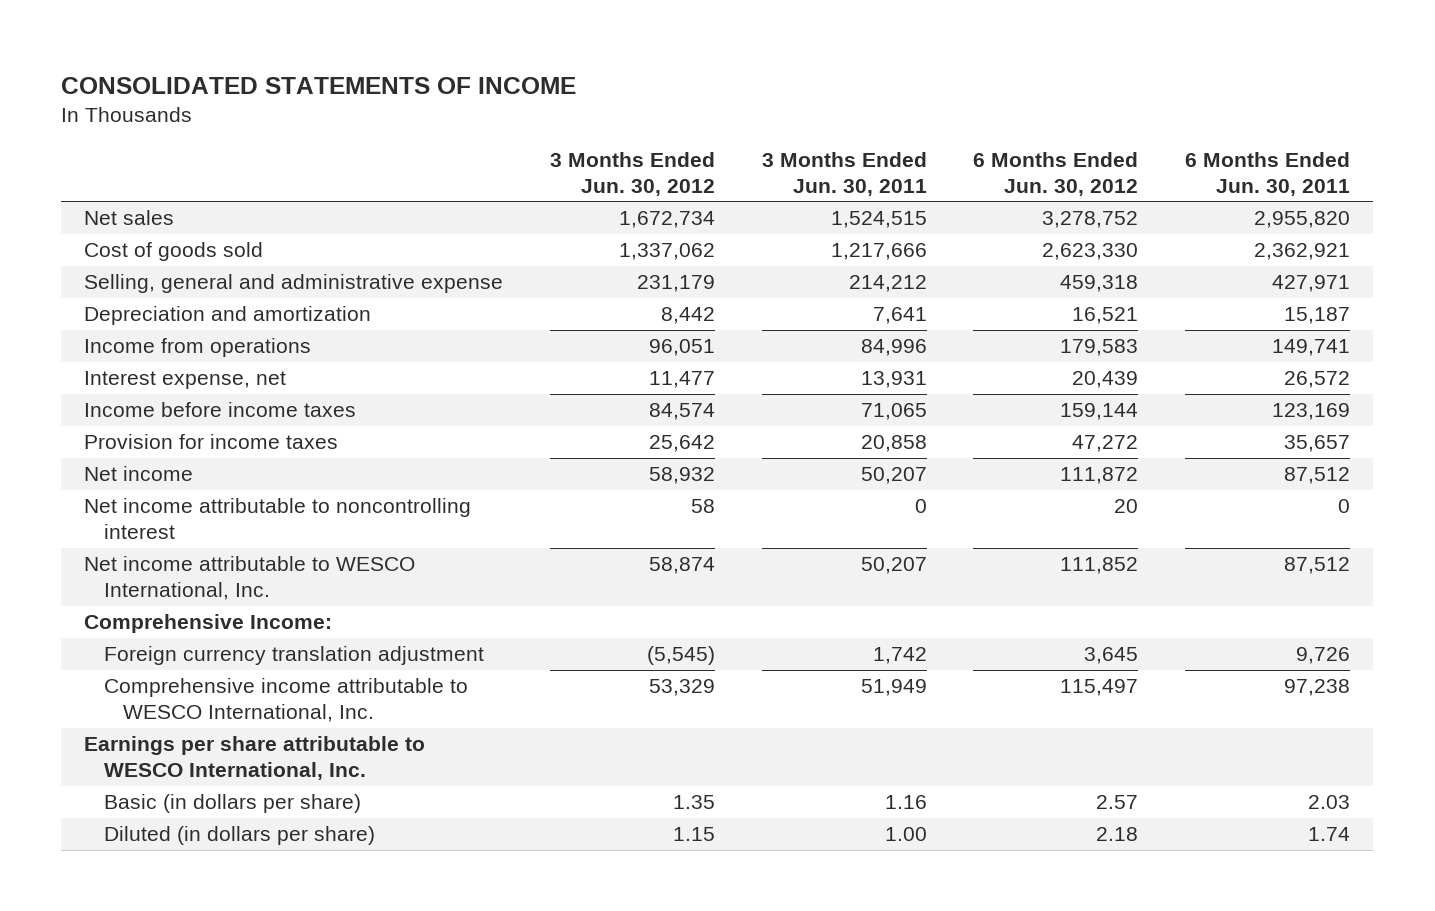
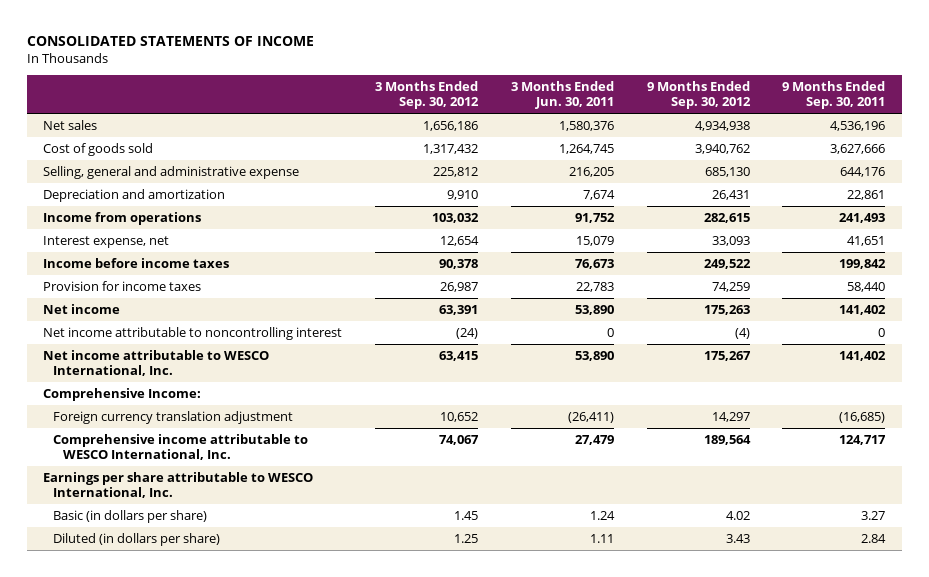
[550,151,716,196] 3 Months Ended Jun. 30, 2012 -> none
[973,151,1139,196] 6 Months Ended Jun. 30, 2012 -> none
[1185,151,1351,196] 6 Months Ended Jun. 30, 2011 -> none
none -> [375,80,480,110] 3 Months Ended Sep. 30, 2012
none -> [646,80,751,110] 9 Months Ended Sep. 30, 2012
none -> [782,80,886,110] 9 Months Ended Sep. 30, 2011
[830,211,927,229] 1,524,515 -> [558,120,614,131] 1,580,376
[830,243,927,261] 1,217,666 -> [558,143,614,154] 1,264,745
[848,275,927,293] 214,212 -> [568,166,614,177] 216,205
[872,307,927,325] 7,641 -> [582,189,615,200] 7,674
[860,339,927,357] 84,996 -> [574,212,615,223] 91,752
[860,371,927,389] 13,931 -> [575,235,614,246] 15,079
[860,403,927,421] 71,065 -> [574,258,614,269] 76,673
[860,435,927,453] 20,858 -> [575,281,614,292] 22,783
[860,467,927,485] 50,207 -> [574,304,614,315] 53,890
[860,557,927,575] 50,207 -> [574,350,614,361] 53,890
[872,647,927,665] 1,742 -> [567,411,614,423] (26,411)
[860,679,927,697] 51,949 -> [574,434,614,445] 27,479
[884,795,927,810] 1.16 -> [589,510,615,520] 1.24
[884,827,927,842] 1.00 -> [589,533,614,543] 1.11

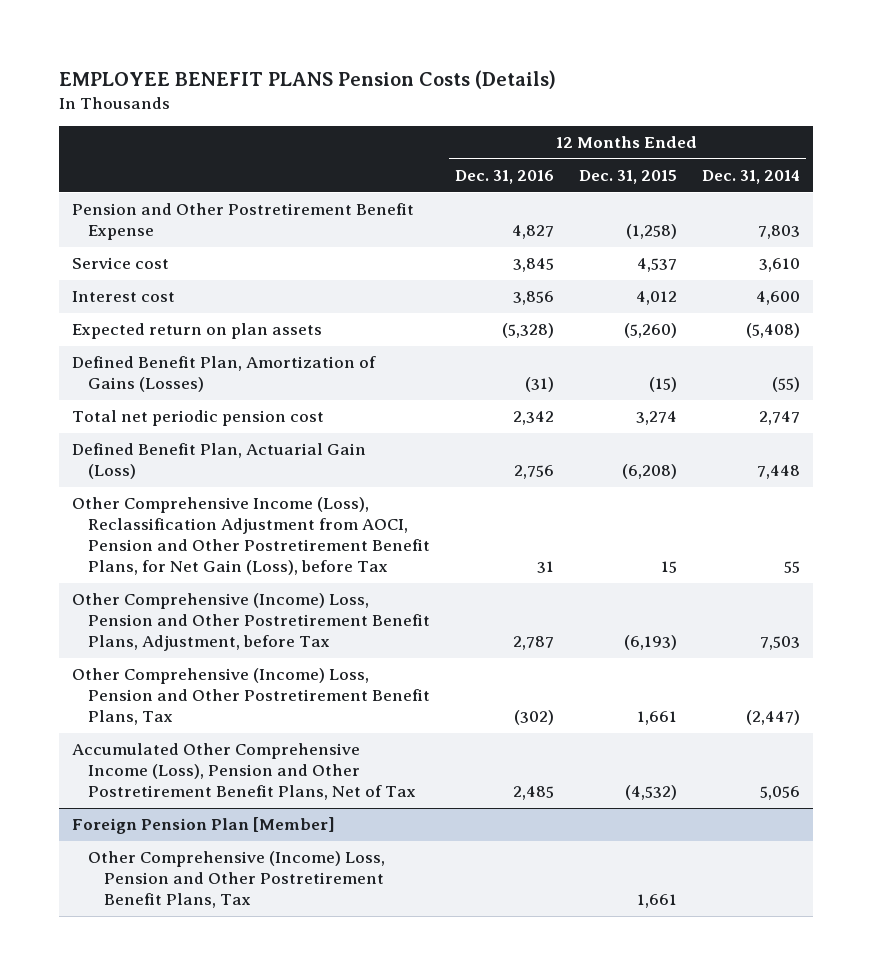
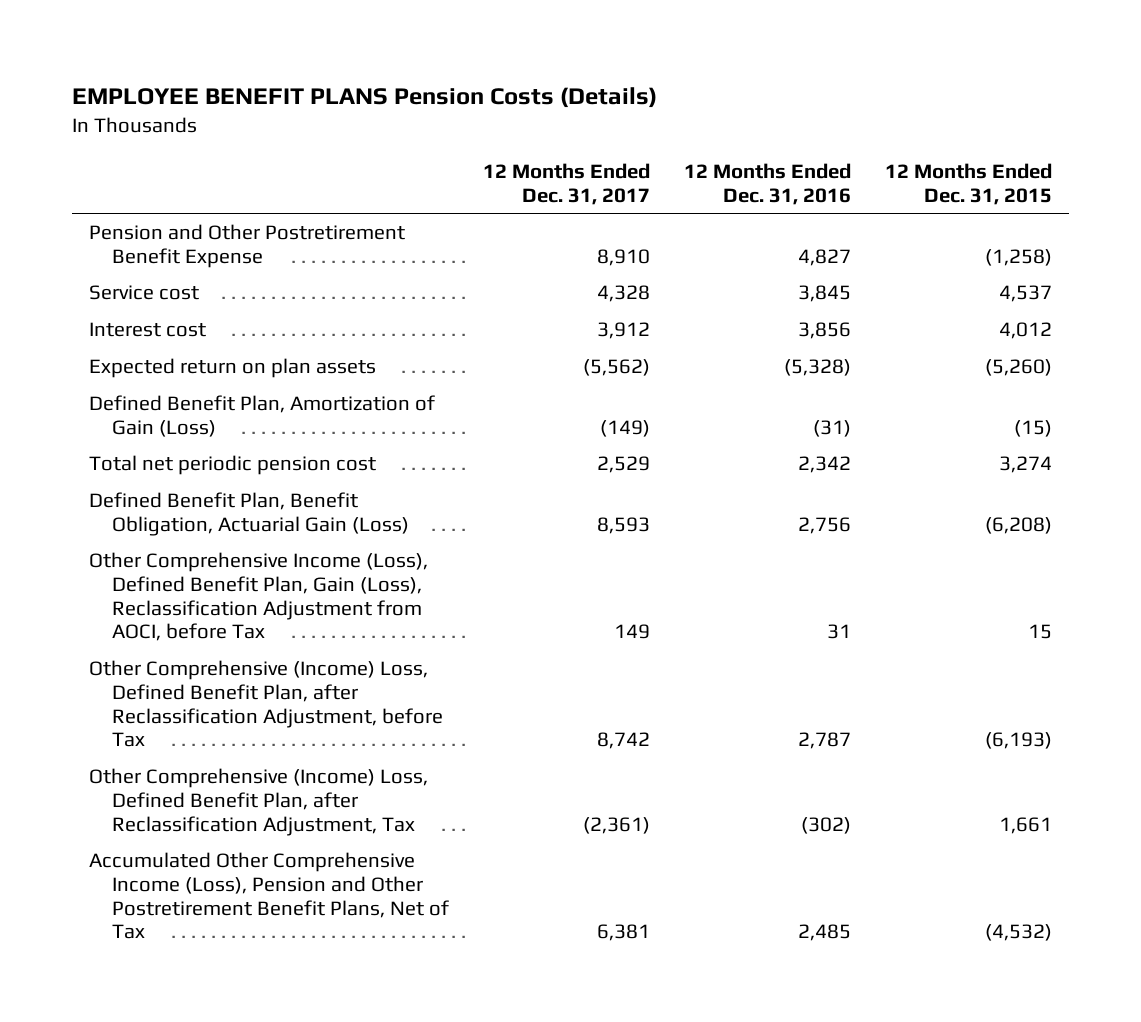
[702,170,801,185] Dec. 31, 2014 -> none
none -> [483,162,651,205] 12 Months Ended Dec. 31, 2017
[71,356,376,393] Defined Benefit Plan, Amortization of Gains (Losses) -> [89,394,436,437] Defined Benefit Plan, Amortization of Gain (Loss)
[71,443,366,480] Defined Benefit Plan, Actuarial Gain (Loss) -> [89,491,410,536] Defined Benefit Plan, Benefit Obligation, Actuarial Gain (Loss)
[71,497,430,576] Other Comprehensive Income (Loss), Reclassification Adjustment from AOCI, Pension and Other Postretirement Benefit Plans, for Net Gain (Loss), before Tax -> [89,551,429,642] Other Comprehensive Income (Loss), Defined Benefit Plan, Gain (Loss), Reclassification Adjustment from AOCI, before Tax
[71,593,430,652] Other Comprehensive (Income) Loss, Pension and Other Postretirement Benefit Plans, Adjustment, before Tax -> [89,659,444,748] Other Comprehensive (Income) Loss, Defined Benefit Plan, after Reclassification Adjustment, before Tax
[71,668,430,726] Other Comprehensive (Income) Loss, Pension and Other Postretirement Benefit Plans, Tax -> [89,767,429,836] Other Comprehensive (Income) Loss, Defined Benefit Plan, after Reclassification Adjustment, Tax
[71,817,335,835] Foreign Pension Plan [Member] -> none
[87,851,385,909] Other Comprehensive (Income) Loss, Pension and Other Postretirement Benefit Plans, Tax -> none

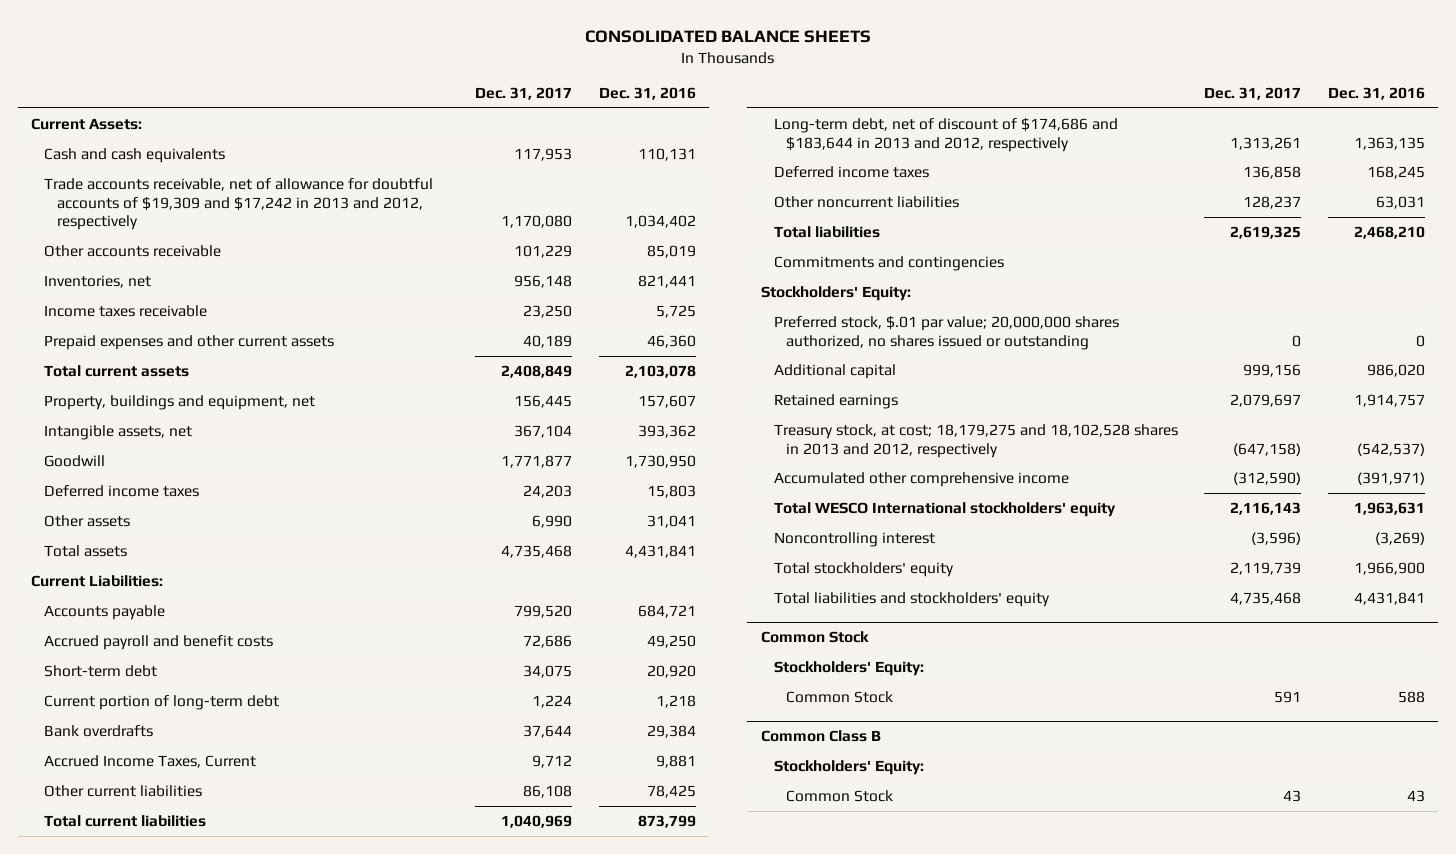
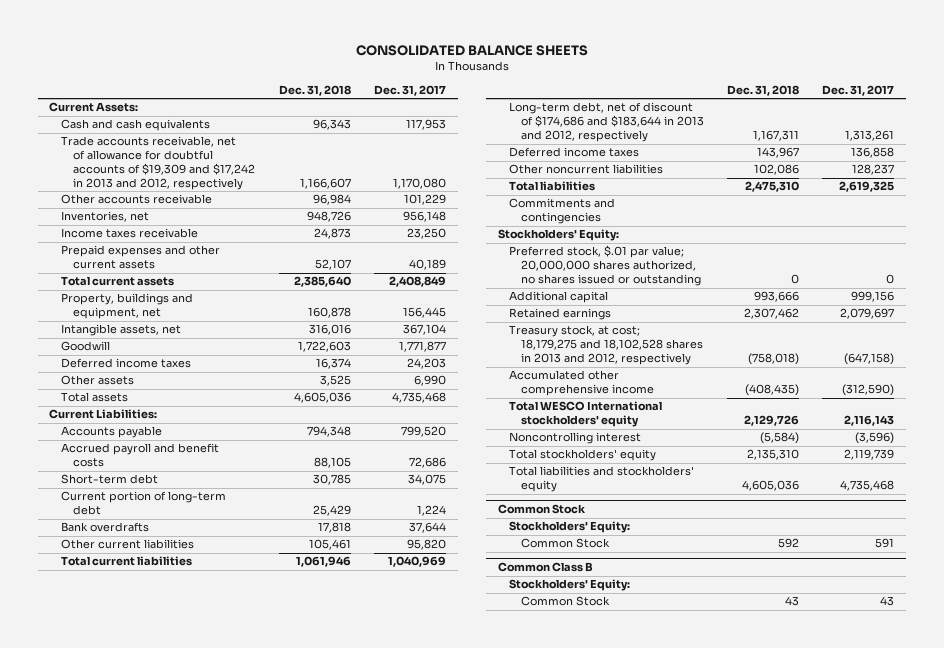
[598,86,696,100] Dec. 31, 2016 -> none
none -> [278,85,351,97] Dec. 31, 2018
[44,754,257,768] Accrued Income Taxes, Current -> none
[522,784,572,798] 86,108 -> [407,539,447,551] 95,820

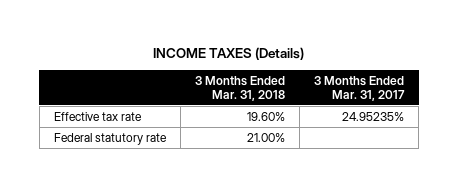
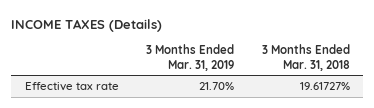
[314,75,406,101] 3 Months Ended Mar. 31, 2017 -> none
none -> [146,44,235,72] 3 Months Ended Mar. 31, 2019
[53,132,167,145] Federal statutory rate -> none
[247,111,286,121] 19.60% -> [299,82,350,91] 19.61727%

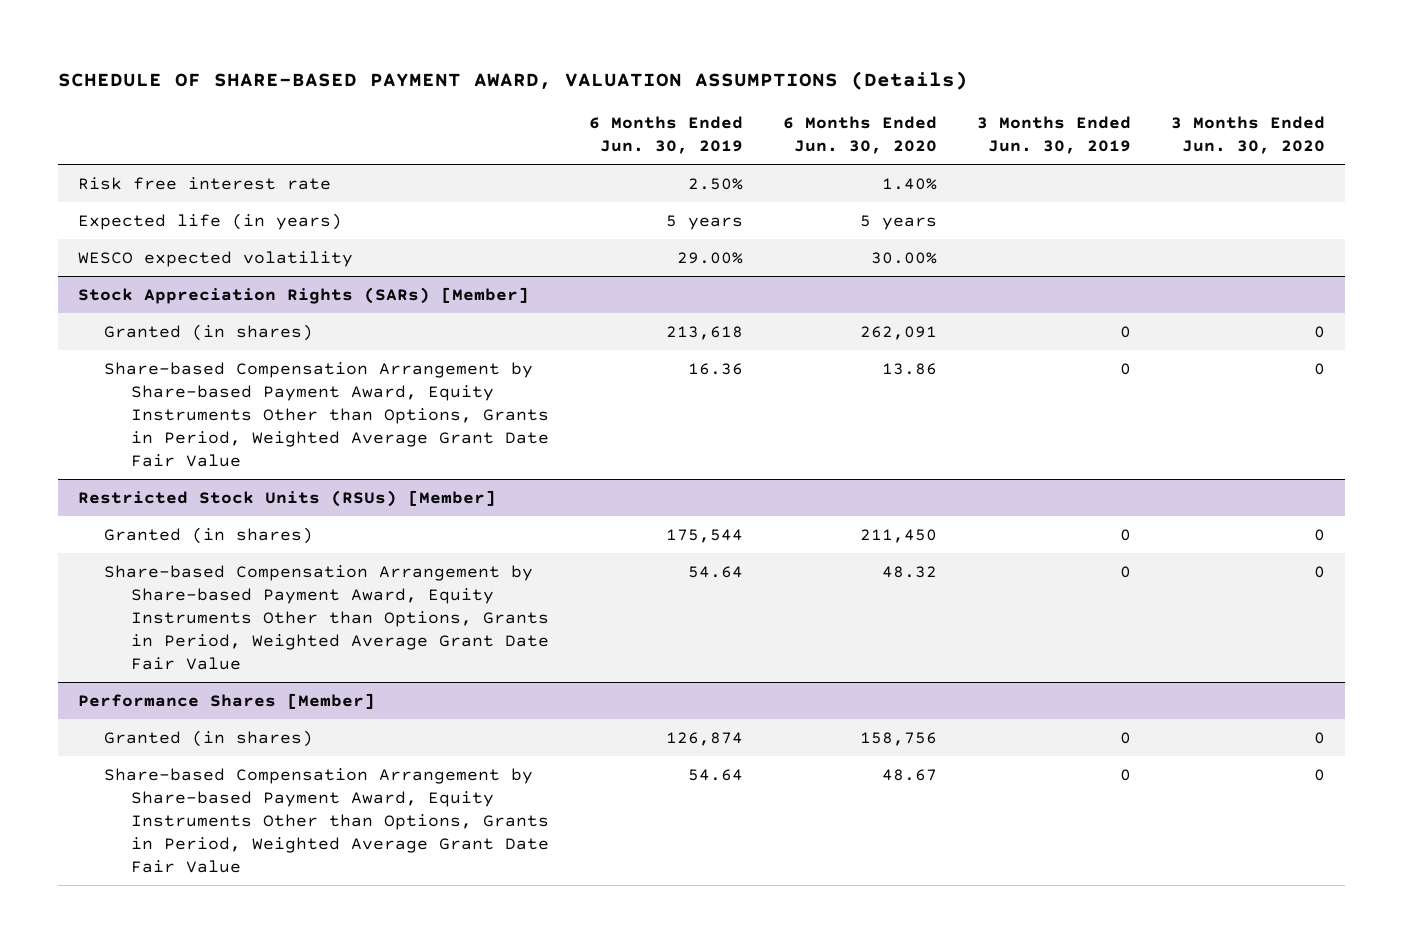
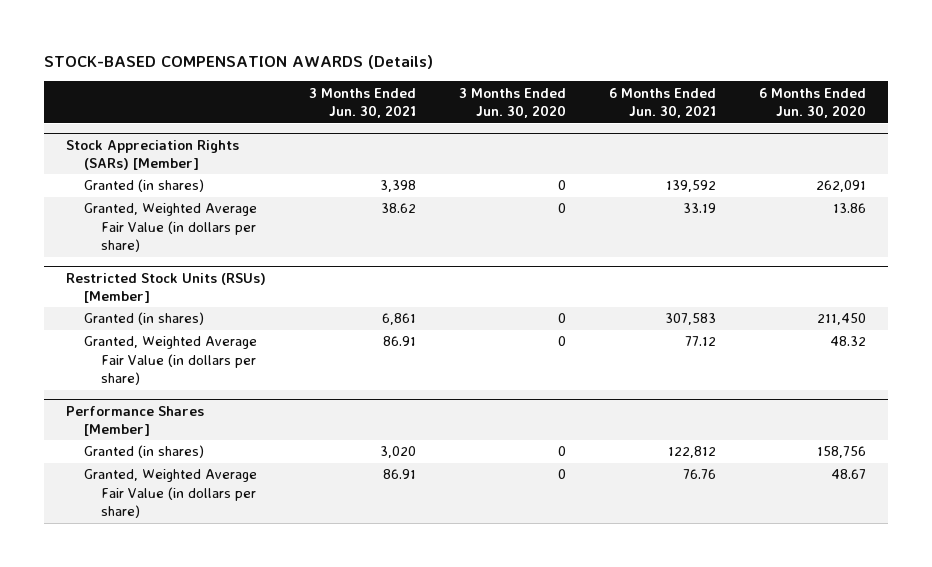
[58,71,969,91] SCHEDULE OF SHARE-BASED PAYMENT AWARD, VALUATION ASSUMPTIONS (Details) -> [44,54,434,69] STOCK-BASED COMPENSATION AWARDS (Details)
[588,116,743,155] 6 Months Ended Jun. 30, 2019 -> none
[976,116,1131,155] 3 Months Ended Jun. 30, 2019 -> none
none -> [309,87,417,119] 3 Months Ended Jun. 30, 2021
none -> [609,87,717,119] 6 Months Ended Jun. 30, 2021
[77,176,331,190] Risk free interest rate -> none
[77,212,342,230] Expected life (in years) -> none
[77,250,353,267] WESCO expected volatility -> none
[104,361,549,467] Share-based Compensation Arrangement by Share-based Payment Award, Equity Instruments Other than Options, Grants in Period, Weighted Average Grant Date Fair Value -> [83,203,257,253] Granted, Weighted Average Fair Value (in dollars per share)
[104,564,549,670] Share-based Compensation Arrangement by Share-based Payment Award, Equity Instruments Other than Options, Grants in Period, Weighted Average Grant Date Fair Value -> [83,336,257,386] Granted, Weighted Average Fair Value (in dollars per share)
[104,767,549,873] Share-based Compensation Arrangement by Share-based Payment Award, Equity Instruments Other than Options, Grants in Period, Weighted Average Grant Date Fair Value -> [83,469,257,519] Granted, Weighted Average Fair Value (in dollars per share)

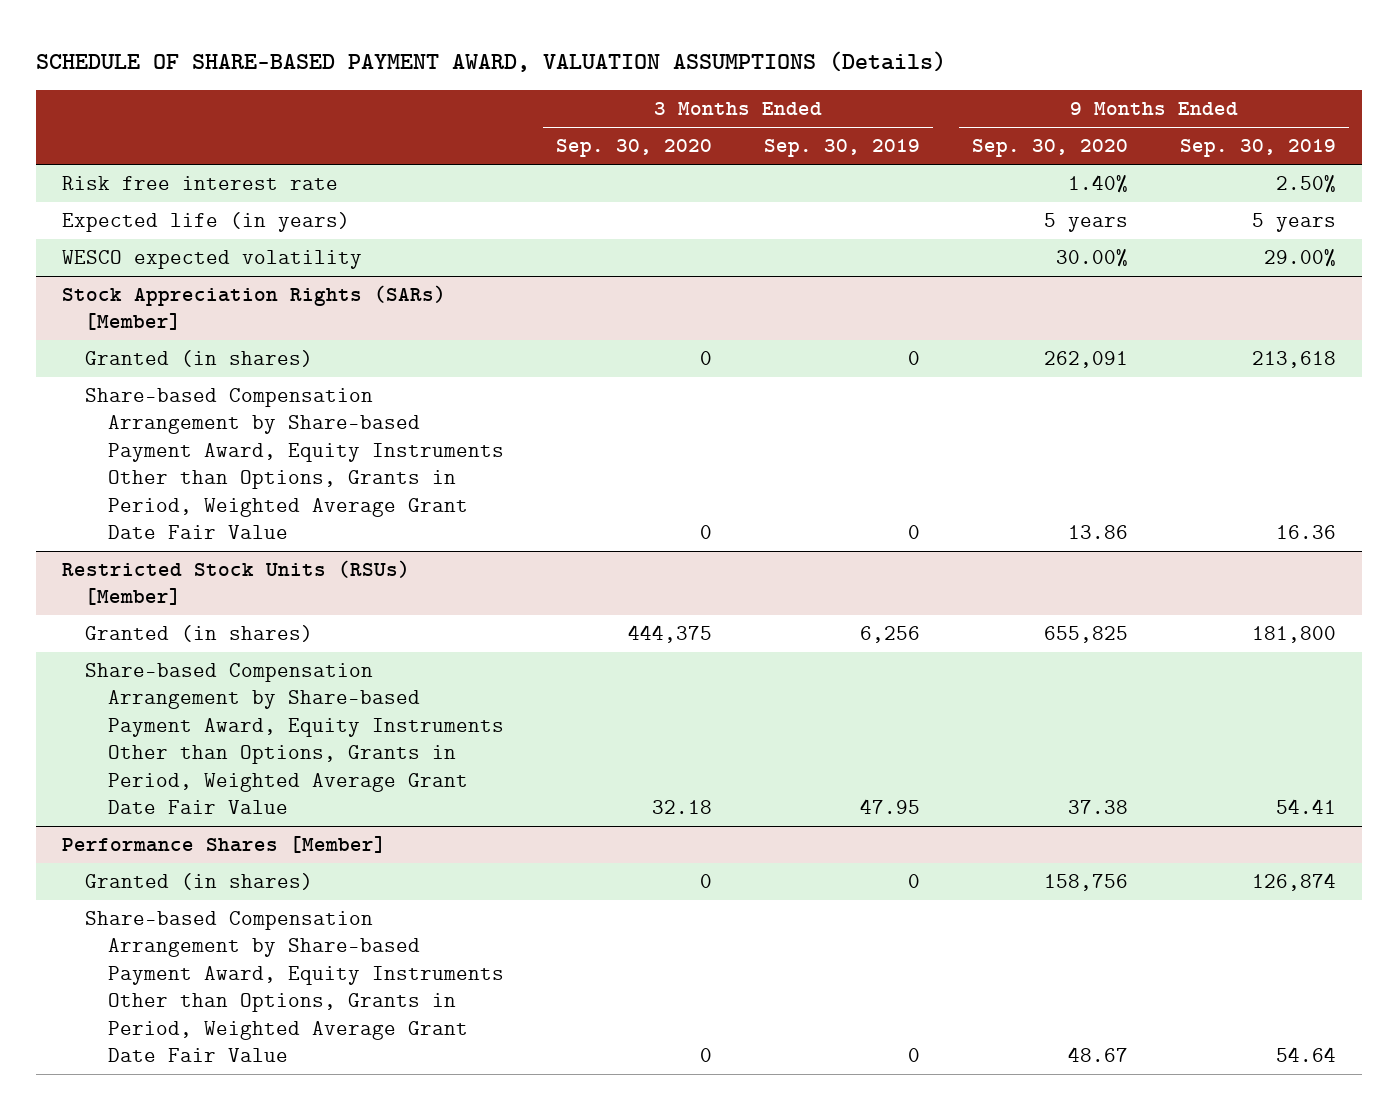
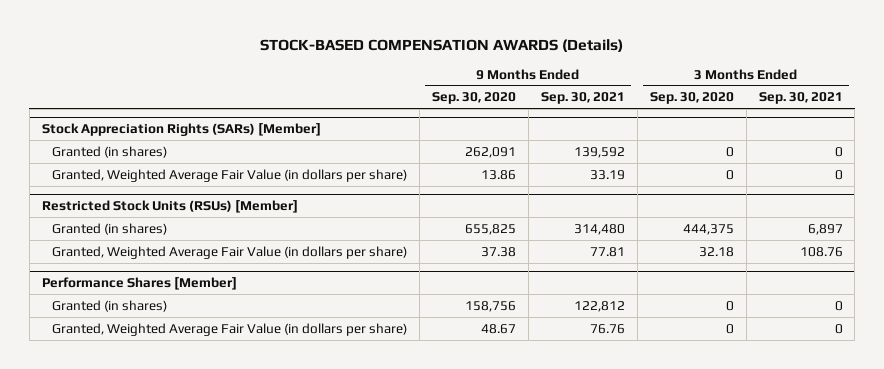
[35,51,946,73] SCHEDULE OF SHARE-BASED PAYMENT AWARD, VALUATION ASSUMPTIONS (Details) -> [260,38,624,52] STOCK-BASED COMPENSATION AWARDS (Details)
[763,139,920,158] Sep. 30, 2019 -> none
[1179,139,1336,158] Sep. 30, 2019 -> none
none -> [540,92,625,105] Sep. 30, 2021
none -> [758,92,843,105] Sep. 30, 2021
[61,175,338,190] Risk free interest rate -> none
[61,211,350,232] Expected life (in years) -> none
[61,249,362,269] WESCO expected volatility -> none
[84,387,504,540] Share-based Compensation Arrangement by Share-based Payment Award, Equity Instruments Other than Options, Grants in Period, Weighted Average Grant Date Fair Value -> [51,168,407,182] Granted, Weighted Average Fair Value (in dollars per share)
[84,662,504,815] Share-based Compensation Arrangement by Share-based Payment Award, Equity Instruments Other than Options, Grants in Period, Weighted Average Grant Date Fair Value -> [51,245,407,259] Granted, Weighted Average Fair Value (in dollars per share)
[84,910,504,1063] Share-based Compensation Arrangement by Share-based Payment Award, Equity Instruments Other than Options, Grants in Period, Weighted Average Grant Date Fair Value -> [51,322,407,336] Granted, Weighted Average Fair Value (in dollars per share)

